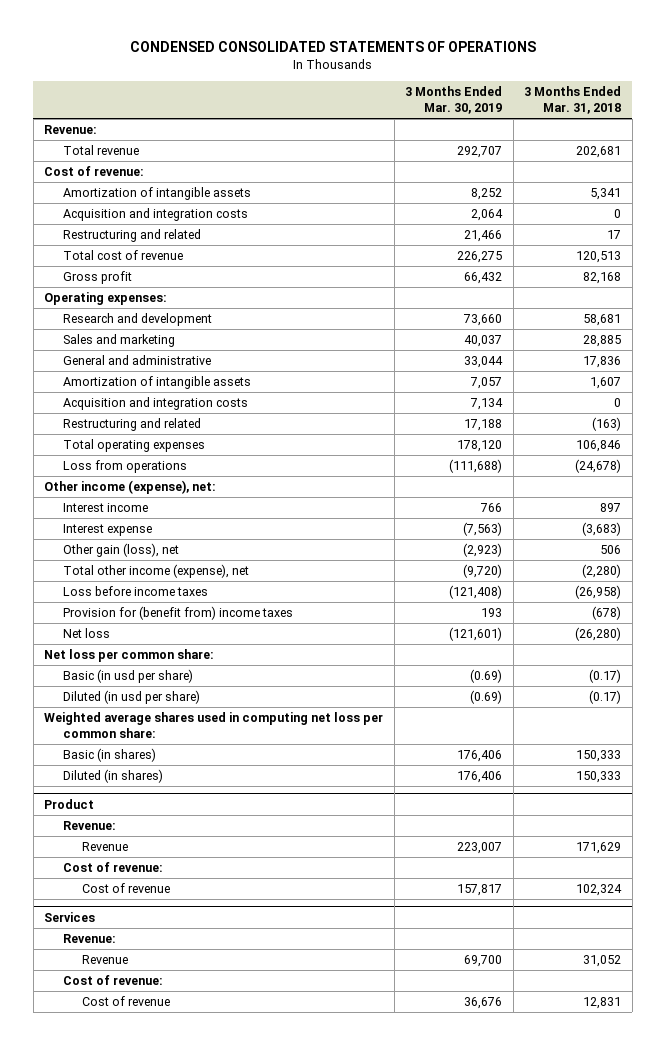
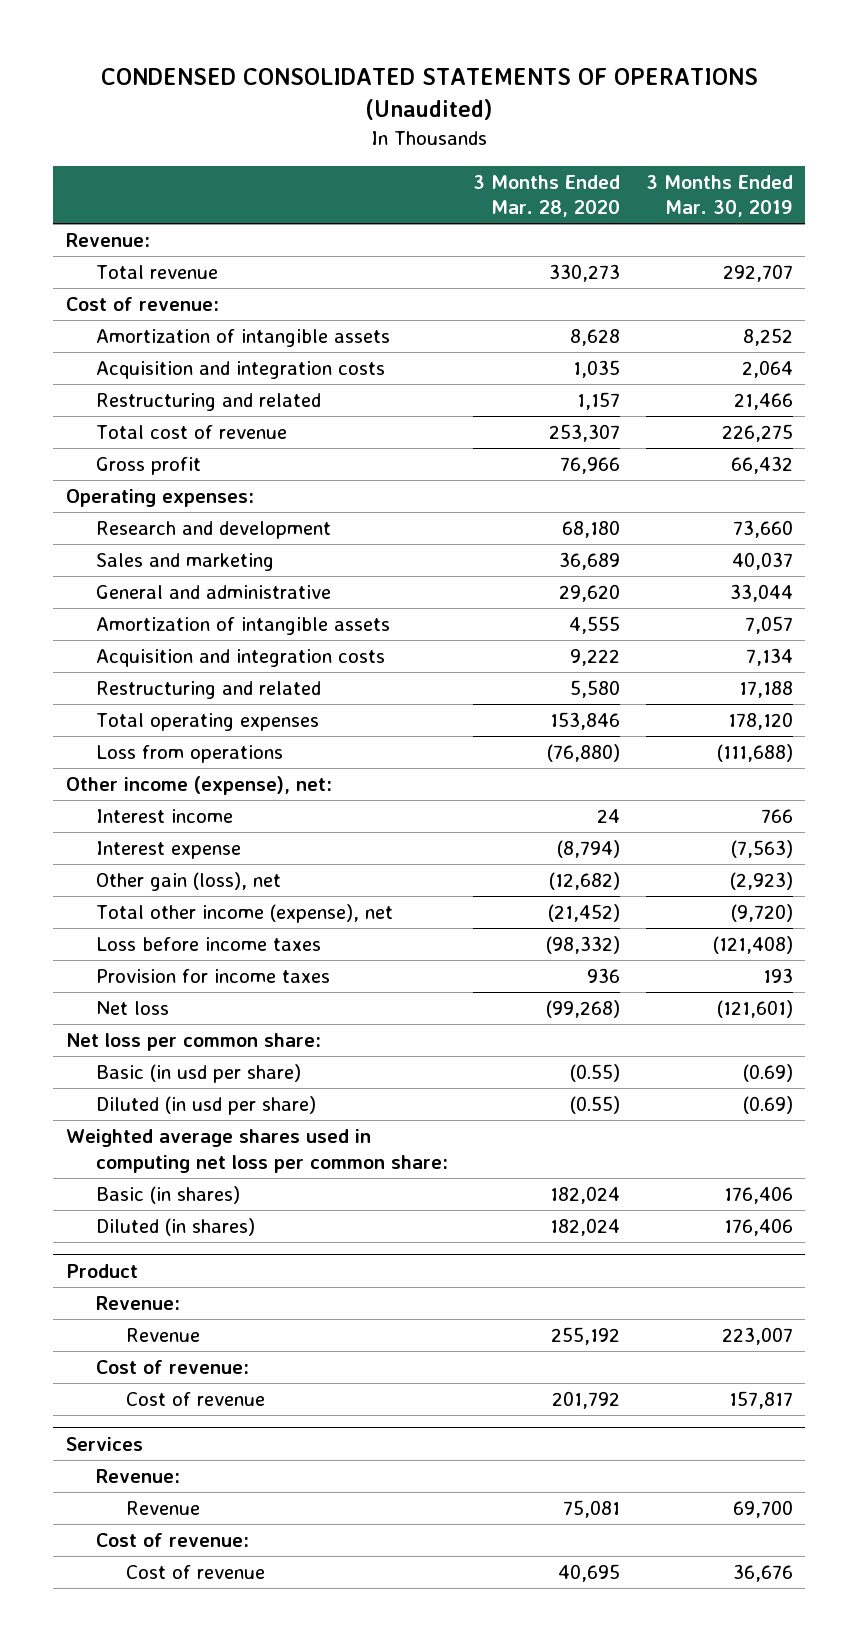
[129,41,536,53] CONDENSED CONSOLIDATED STATEMENTS OF OPERATIONS -> [101,68,759,121] CONDENSED CONSOLIDATED STATEMENTS OF OPERATIONS (Unaudited)
[524,85,622,114] 3 Months Ended Mar. 31, 2018 -> none
none -> [473,174,621,218] 3 Months Ended Mar. 28, 2020
[63,605,294,620] Provision for (benefit from) income taxes -> [96,969,331,984] Provision for income taxes

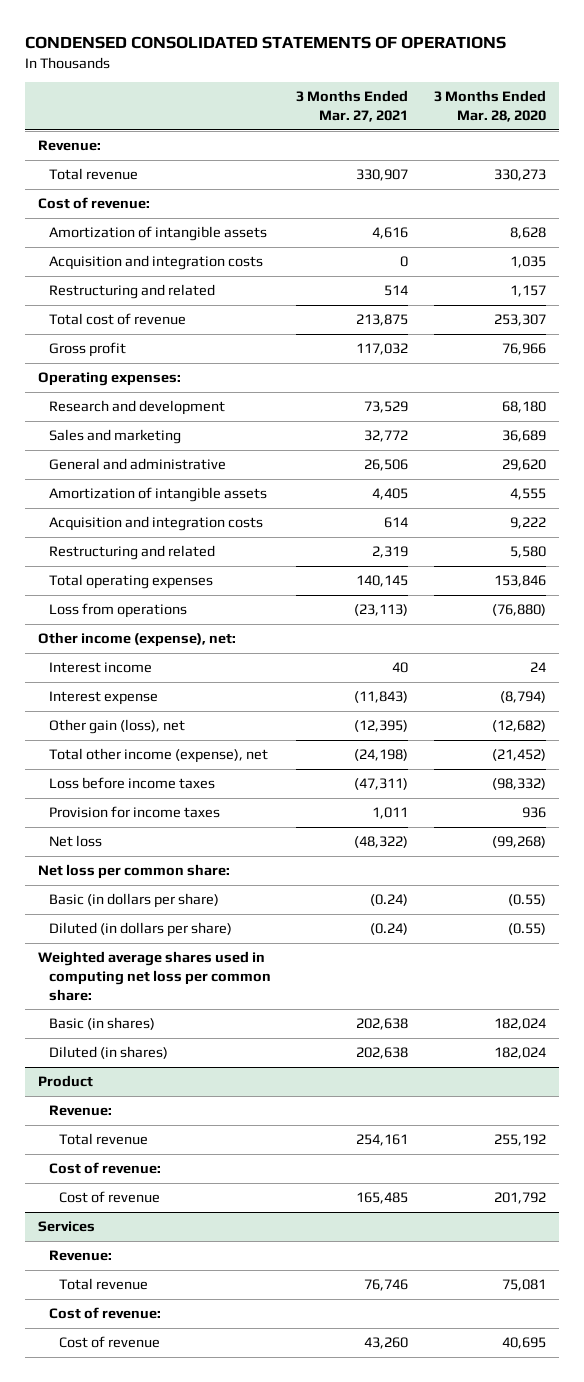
[101,68,759,121] CONDENSED CONSOLIDATED STATEMENTS OF OPERATIONS (Unaudited) -> [25,35,507,49] CONDENSED CONSOLIDATED STATEMENTS OF OPERATIONS
[645,174,793,218] 3 Months Ended Mar. 30, 2019 -> none
none -> [296,90,409,123] 3 Months Ended Mar. 27, 2021
[96,1064,302,1084] Basic (in usd per share) -> [48,893,219,909] Basic (in dollars per share)
[96,1096,317,1116] Diluted (in usd per share) -> [48,922,232,938] Diluted (in dollars per share)
[126,1328,201,1343] Revenue -> [59,1133,149,1146] Total revenue
[126,1501,201,1516] Revenue -> [59,1278,149,1291] Total revenue

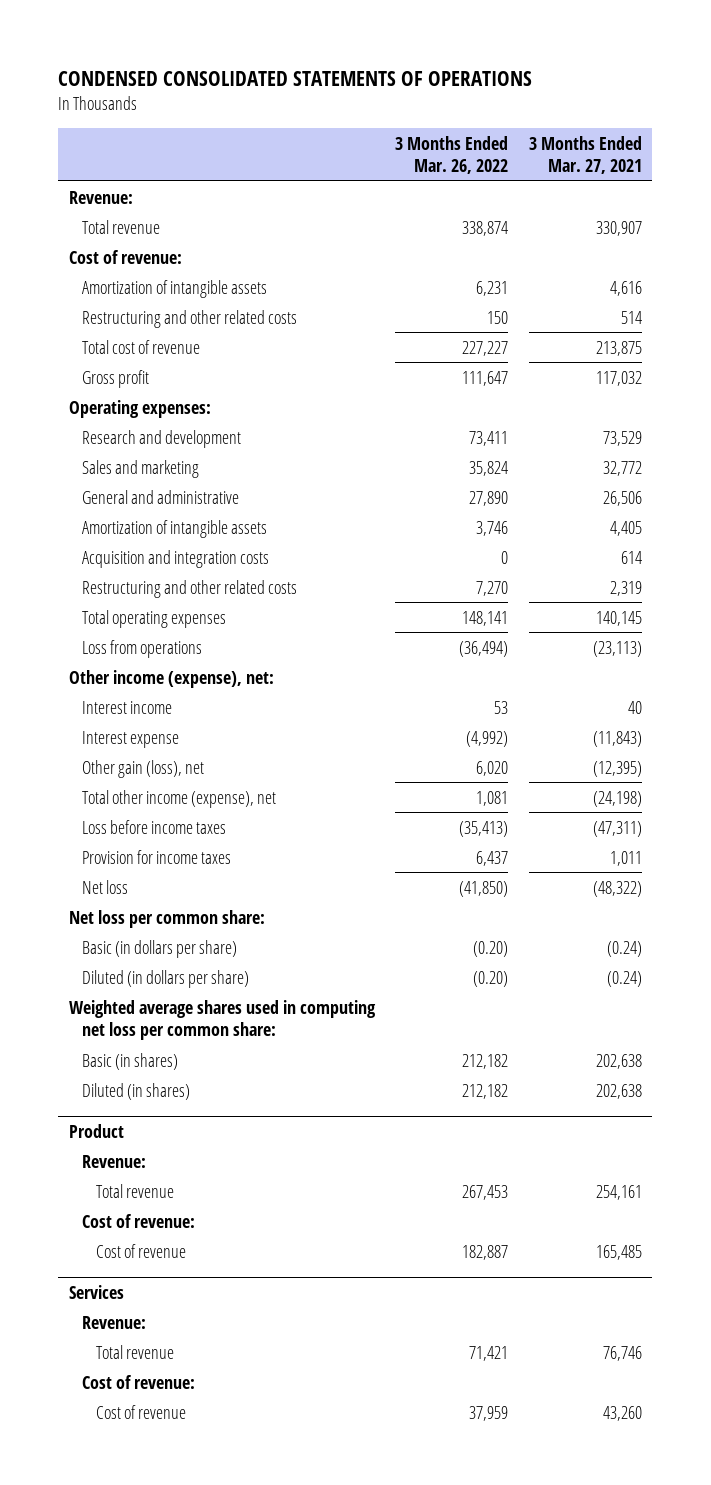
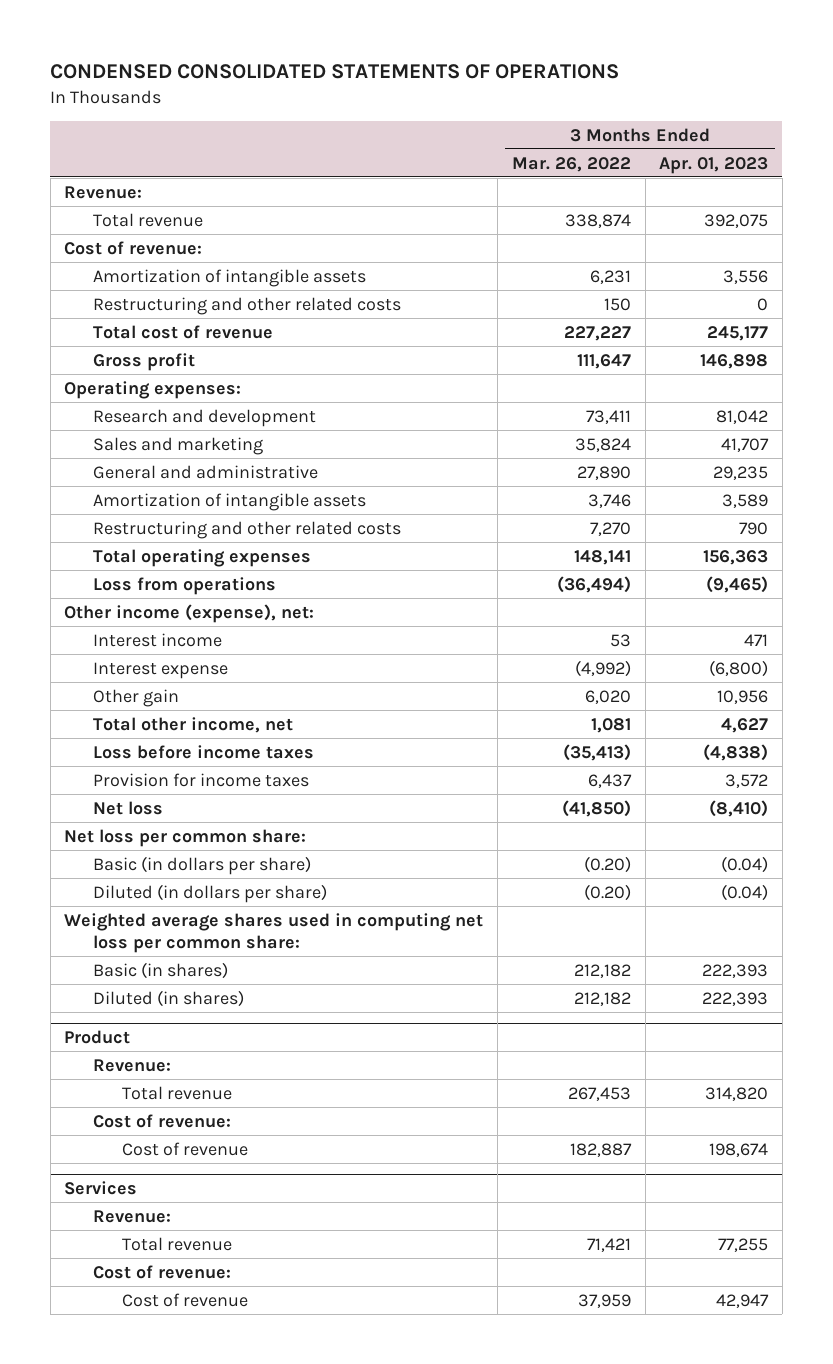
[529,135,643,175] 3 Months Ended Mar. 27, 2021 -> none
none -> [659,156,769,174] Apr. 01, 2023
[82,549,270,568] Acquisition and integration costs -> none
[82,759,205,778] Other gain (loss), net -> [93,688,180,707] Other gain
[82,789,277,808] Total other income (expense), net -> [93,716,294,733] Total other income, net

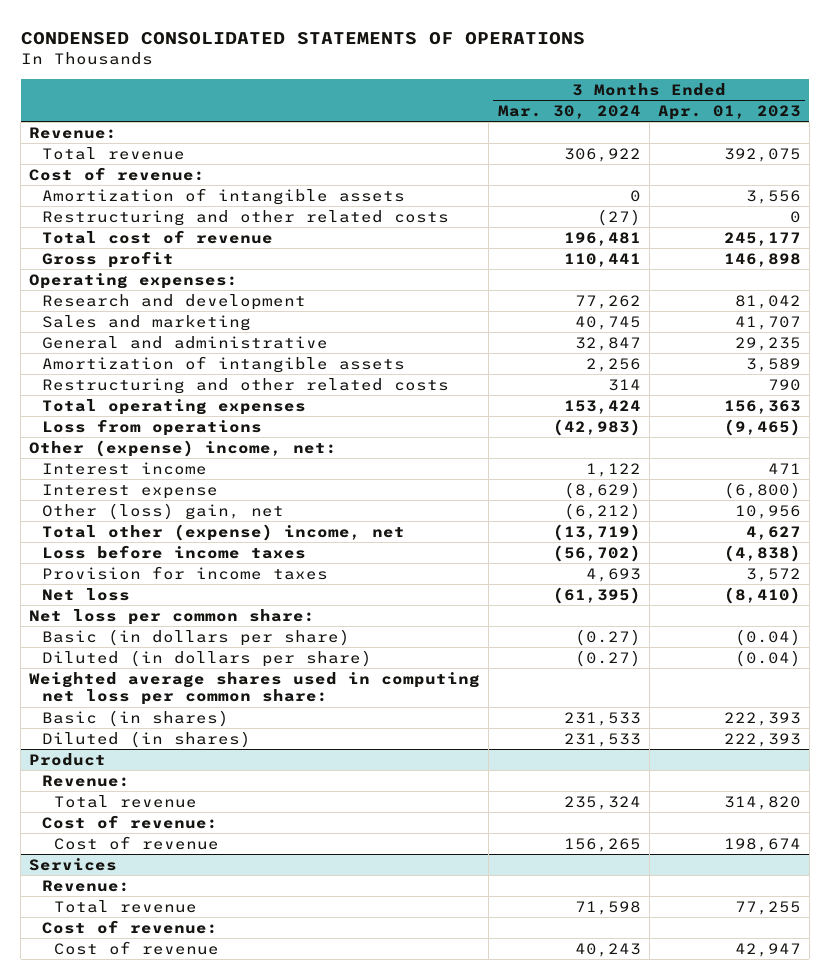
[511,156,631,172] Mar. 26, 2022 -> none
none -> [497,105,641,120] Mar. 30, 2024
[64,603,315,623] Other income (expense), net: -> [29,439,338,457] Other (expense) income, net:
[93,688,180,707] Other gain -> [41,502,284,520] Other (loss) gain, net
[93,716,294,733] Total other income, net -> [41,523,405,541] Total other (expense) income, net

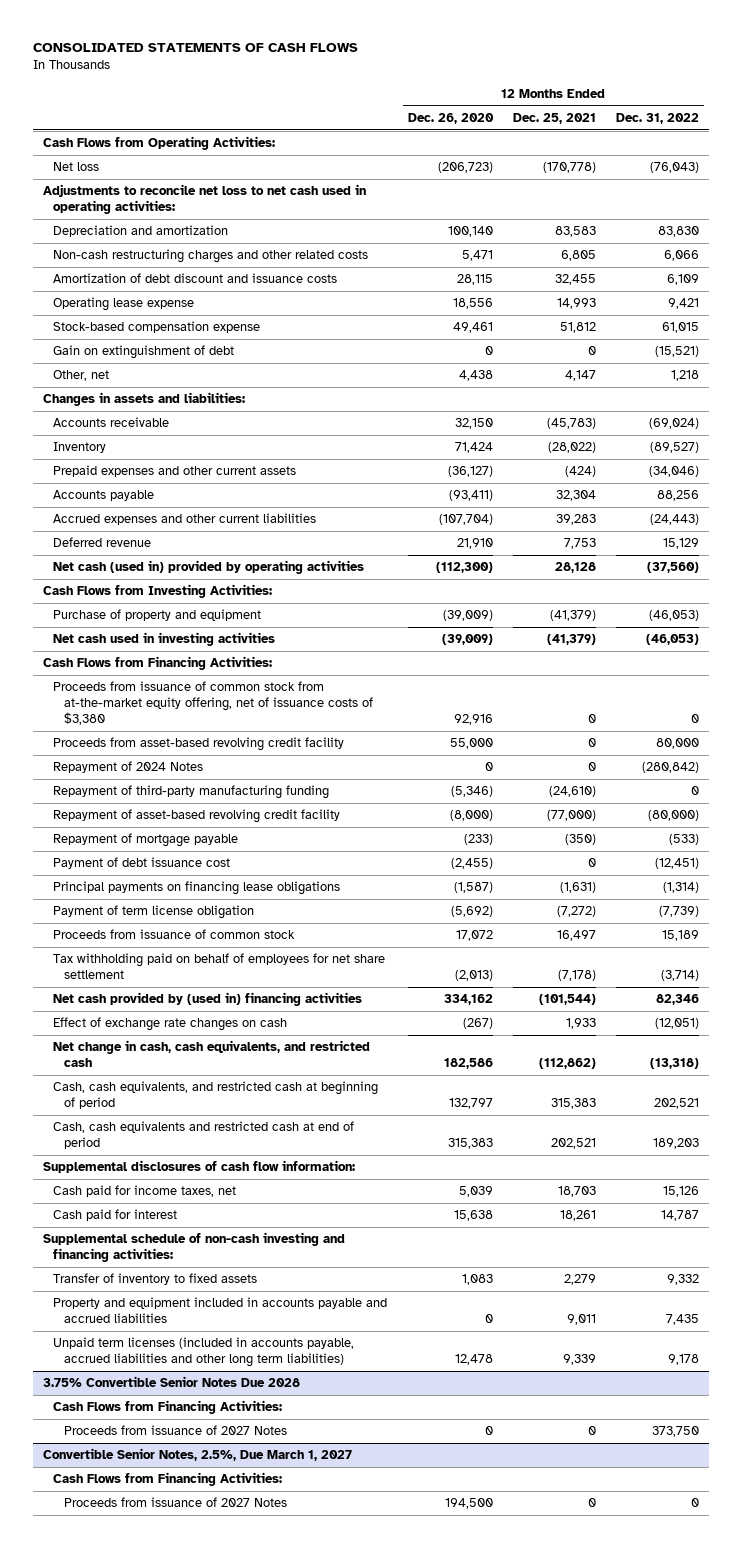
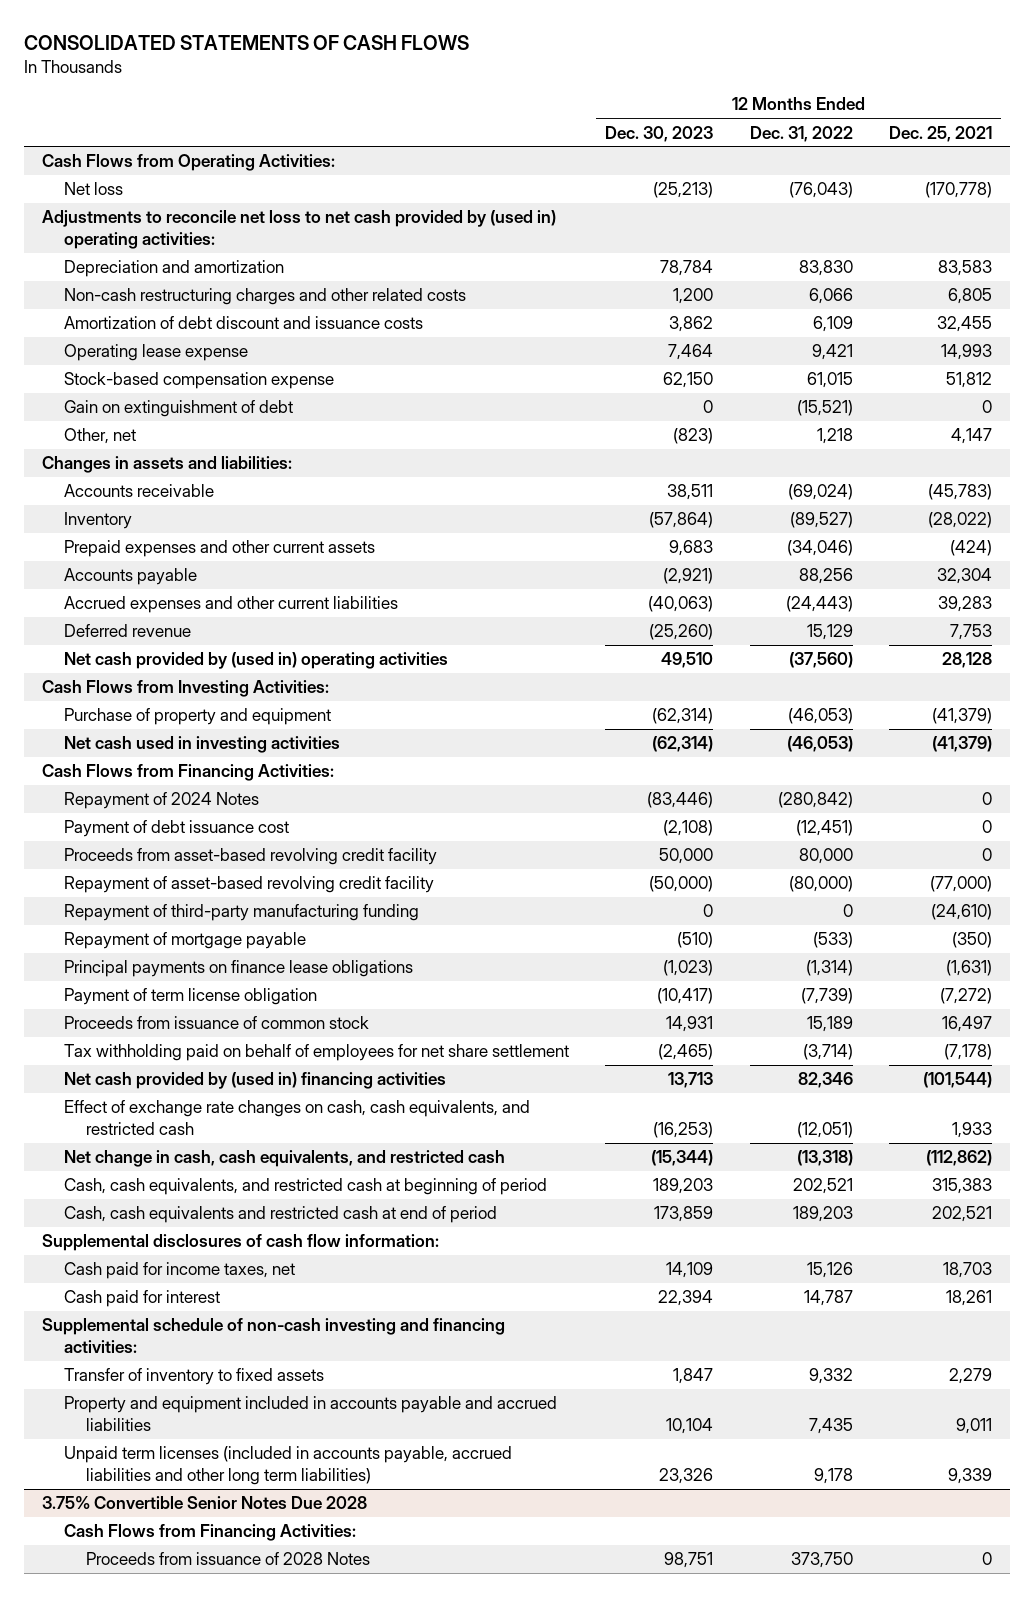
[407,112,494,124] Dec. 26, 2020 -> none
none -> [605,125,714,142] Dec. 30, 2023
[43,184,367,215] Adjustments to reconcile net loss to net cash used in operating activities: -> [41,210,556,249] Adjustments to reconcile net loss to net cash provided by (used in) operating activities:
[53,560,365,575] Net cash (used in) provided by operating activities -> [63,652,448,670] Net cash provided by (used in) operating activities
[53,681,373,725] Proceeds from issuance of common stock from at-the-market equity offering, net of issuance costs of $3,380 -> none
[53,857,231,870] Payment of debt issuance cost -> [63,820,289,838] Payment of debt issuance cost
[53,737,345,752] Proceeds from asset-based revolving credit facility -> [63,848,437,866] Proceeds from asset-based revolving credit facility
[53,785,330,800] Repayment of third-party manufacturing funding -> [63,904,419,922] Repayment of third-party manufacturing funding
[53,881,341,896] Principal payments on financing lease obligations -> [63,960,413,978] Principal payments on finance lease obligations
[53,1017,288,1032] Effect of exchange rate changes on cash -> [63,1100,530,1135] Effect of exchange rate changes on cash, cash equivalents, and restricted cash
[43,1448,353,1462] Convertible Senior Notes, 2.5%, Due March 1, 2027 -> none
[53,1472,283,1487] Cash Flows from Financing Activities: -> none
[63,1497,287,1508] Proceeds from issuance of 2027 Notes -> none
[63,1425,287,1436] Proceeds from issuance of 2027 Notes -> [85,1552,370,1566] Proceeds from issuance of 2028 Notes

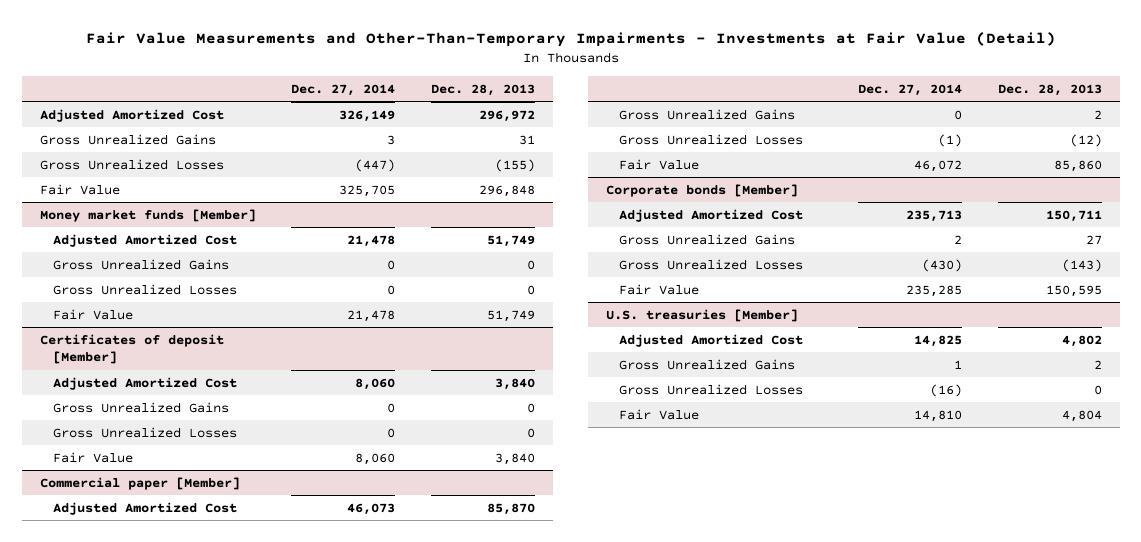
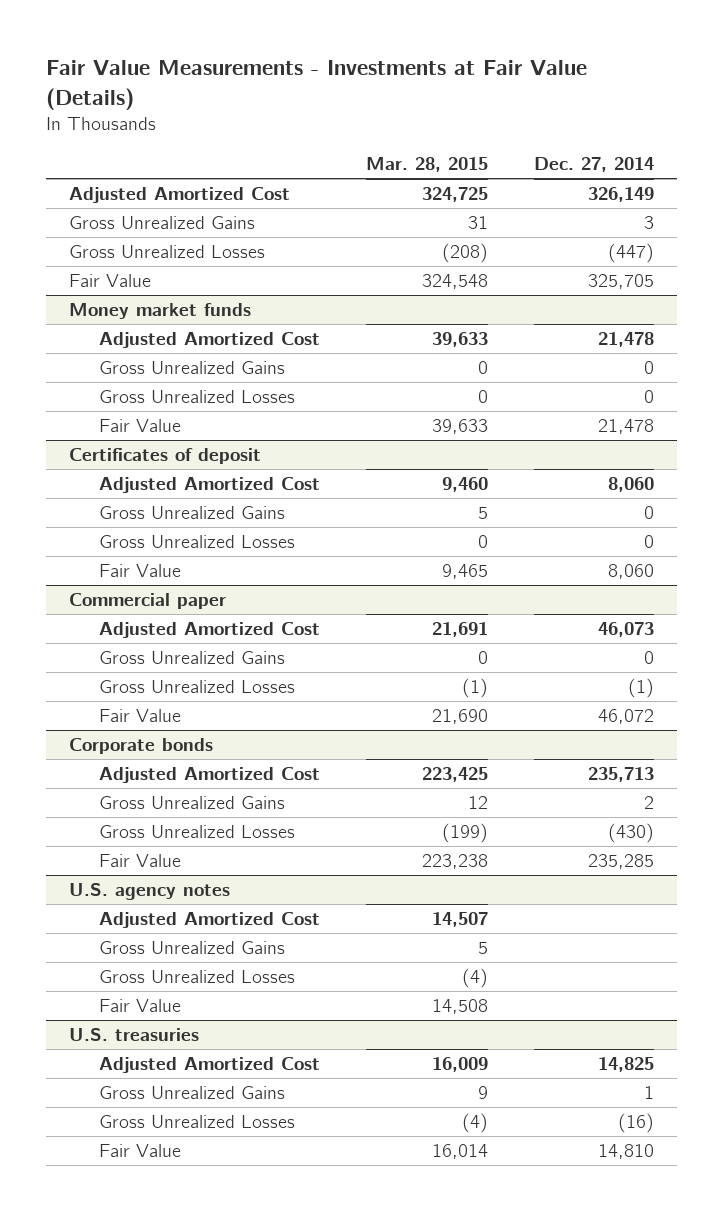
[85,32,1056,48] Fair Value Measurements and Other-Than-Temporary Impairments - Investments at Fair Value (Detail) -> [46,60,588,110] Fair Value Measurements - Investments at Fair Value (Details)
[431,83,536,96] Dec. 28, 2013 -> none
none -> [366,157,489,173] Mar. 28, 2015
[39,208,256,222] Money market funds [Member] -> [69,302,252,319] Money market funds
[39,333,224,365] Certificates of deposit [Member] -> [69,447,262,464] Certificates of deposit
[39,476,240,490] Commercial paper [Member] -> [69,592,227,609] Commercial paper
[605,183,798,197] Corporate bonds [Member] -> [69,737,214,754] Corporate bonds
none -> [69,882,231,900] U.S. agency notes
none -> [99,911,321,928] Adjusted Amortized Cost
none -> [99,940,286,954] Gross Unrealized Gains
none -> [99,969,296,983] Gross Unrealized Losses
none -> [99,998,182,1012] Fair Value
[605,308,798,322] U.S. treasuries [Member] -> [69,1027,200,1041] U.S. treasuries

